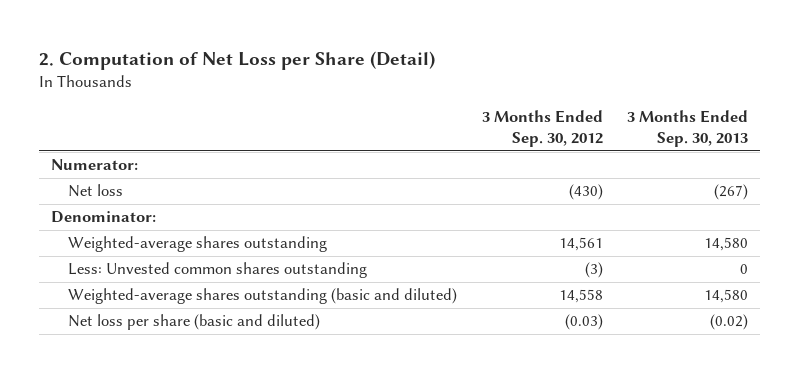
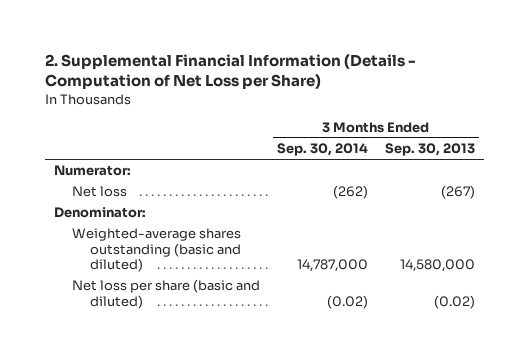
[39,50,436,70] 2. Computation of Net Loss per Share (Detail) -> [45,53,417,89] 2. Supplemental Financial Information (Details - Computation of Net Loss per Share)
[481,109,603,148] 3 Months Ended Sep. 30, 2012 -> none
none -> [276,143,368,157] Sep. 30, 2014
[68,236,328,253] Weighted-average shares outstanding -> none
[68,262,368,279] Less: Unvested common shares outstanding -> none
[703,289,748,304] 14,580 -> [400,258,476,272] 14,580,000

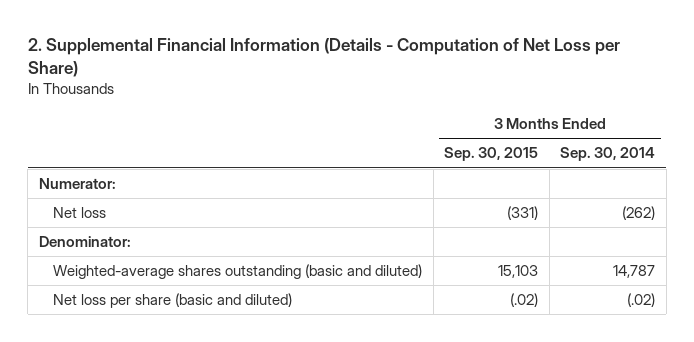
[385,143,476,157] Sep. 30, 2013 -> none
none -> [444,147,539,162] Sep. 30, 2015
[296,258,368,272] 14,787,000 -> [613,265,656,279] 14,787
[326,294,368,309] (0.02) -> [627,293,656,308] (.02)

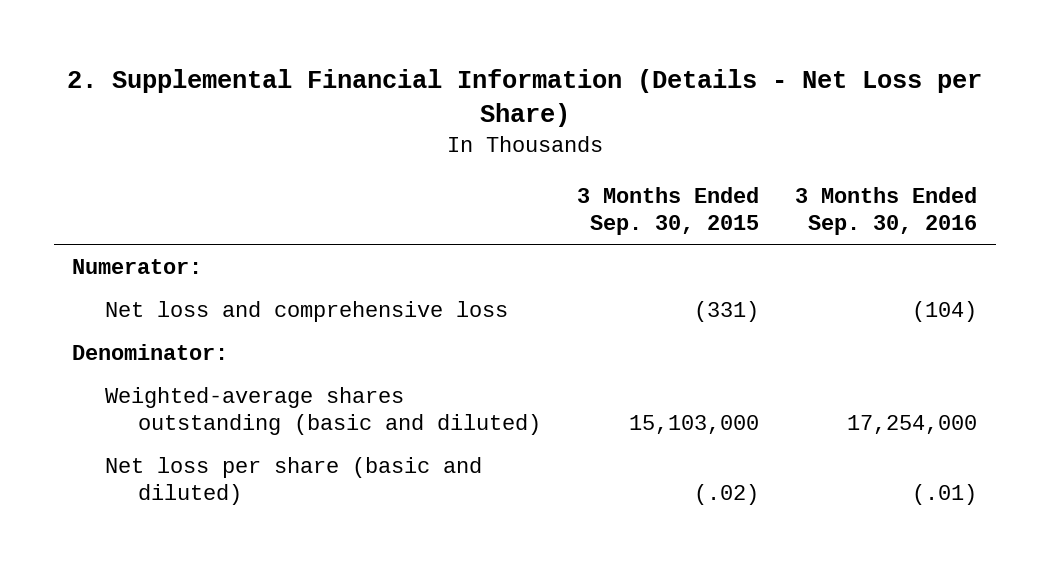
[27,37,620,78] 2. Supplemental Financial Information (Details - Computation of Net Loss per Share) -> [66,69,982,128] 2. Supplemental Financial Information (Details - Net Loss per Share)
[560,147,656,162] Sep. 30, 2014 -> none
none -> [795,186,978,236] 3 Months Ended Sep. 30, 2016
[53,207,107,219] Net loss -> [104,300,508,322] Net loss and comprehensive loss
[498,265,539,279] 15,103 -> [628,414,759,434] 15,103,000

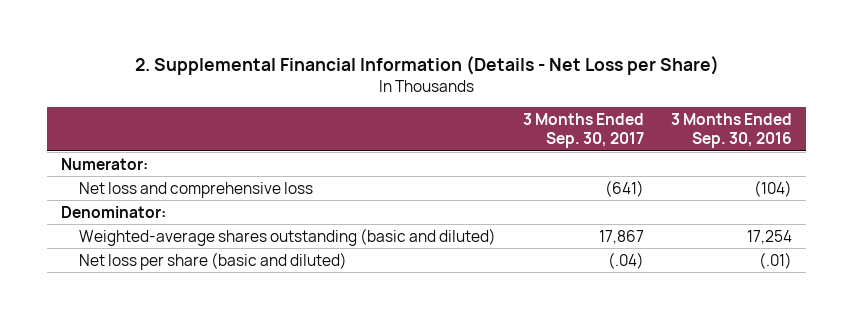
[576,186,759,236] 3 Months Ended Sep. 30, 2015 -> none
none -> [523,112,645,149] 3 Months Ended Sep. 30, 2017
[847,414,978,434] 17,254,000 -> [747,229,793,244] 17,254

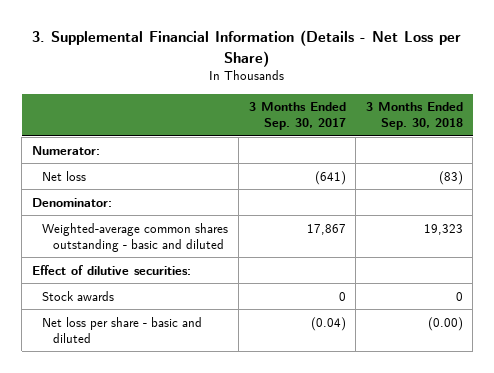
[134,56,719,76] 2. Supplemental Financial Information (Details - Net Loss per Share) -> [32,30,462,67] 3. Supplemental Financial Information (Details - Net Loss per Share)
[671,112,793,149] 3 Months Ended Sep. 30, 2016 -> none
none -> [365,102,463,131] 3 Months Ended Sep. 30, 2018
[78,181,313,198] Net loss and comprehensive loss -> [42,170,87,181] Net loss
[78,227,496,246] Weighted-average shares outstanding (basic and diluted) -> [42,222,229,252] Weighted-average common shares outstanding - basic and diluted
none -> [31,264,191,275] Effect of dilutive securities:
none -> [42,290,115,301] Stock awards
[78,251,347,270] Net loss per share (basic and diluted) -> [42,316,203,343] Net loss per share - basic and diluted
[608,251,645,269] (.04) -> [310,316,346,331] (0.04)

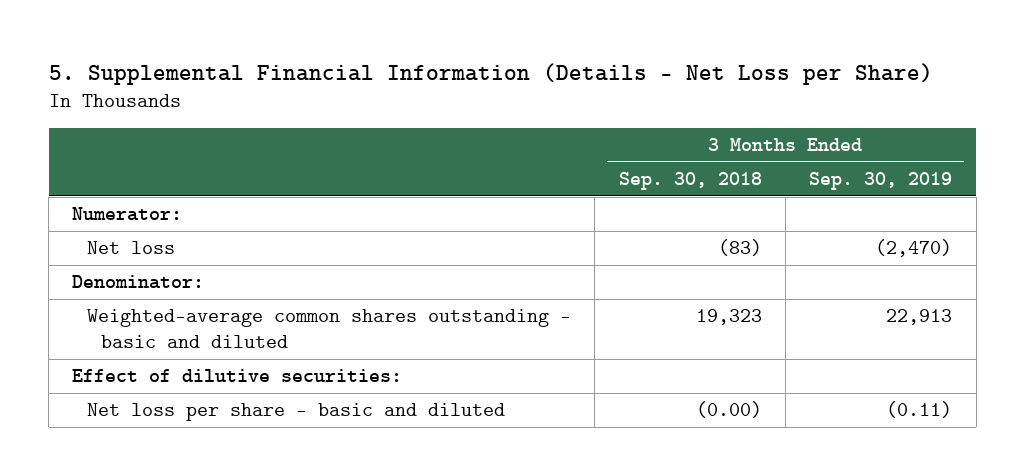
[32,30,462,67] 3. Supplemental Financial Information (Details - Net Loss per Share) -> [48,63,933,86] 5. Supplemental Financial Information (Details - Net Loss per Share)
[248,102,346,131] 3 Months Ended Sep. 30, 2017 -> none
none -> [809,171,953,190] Sep. 30, 2019
[42,290,115,301] Stock awards -> none

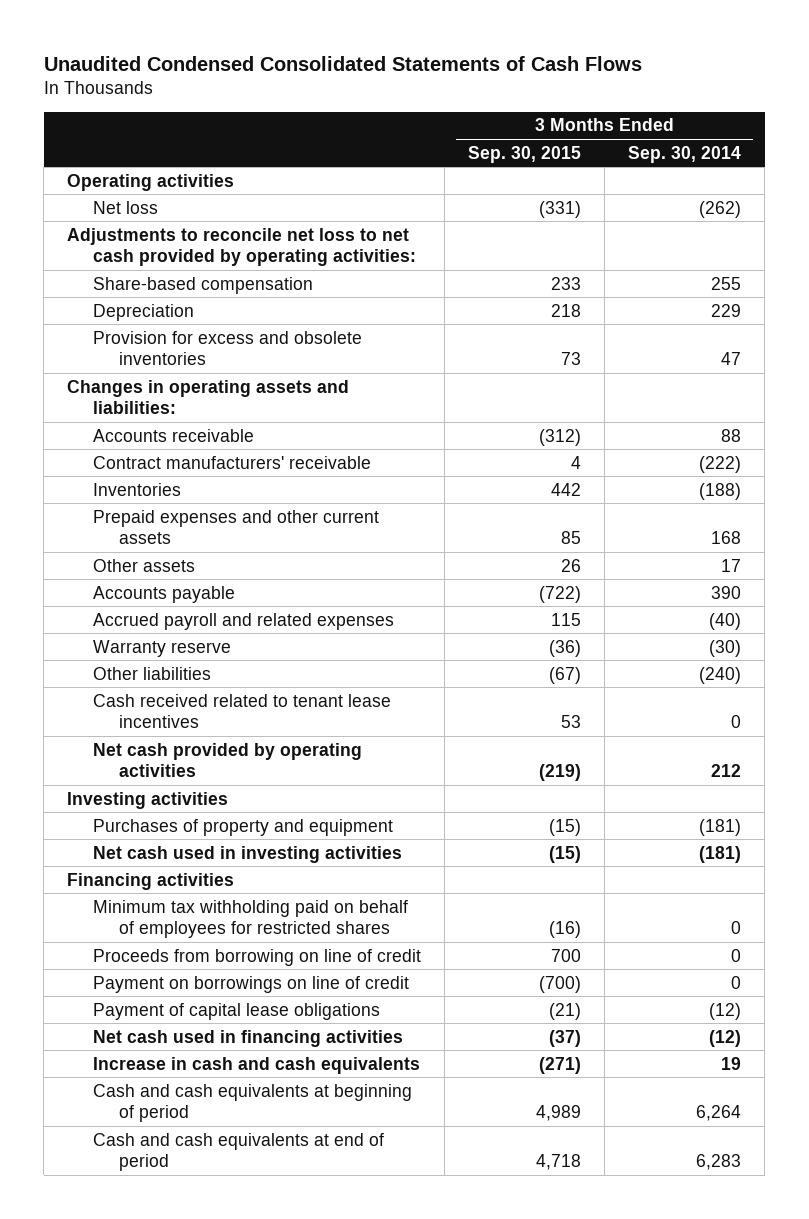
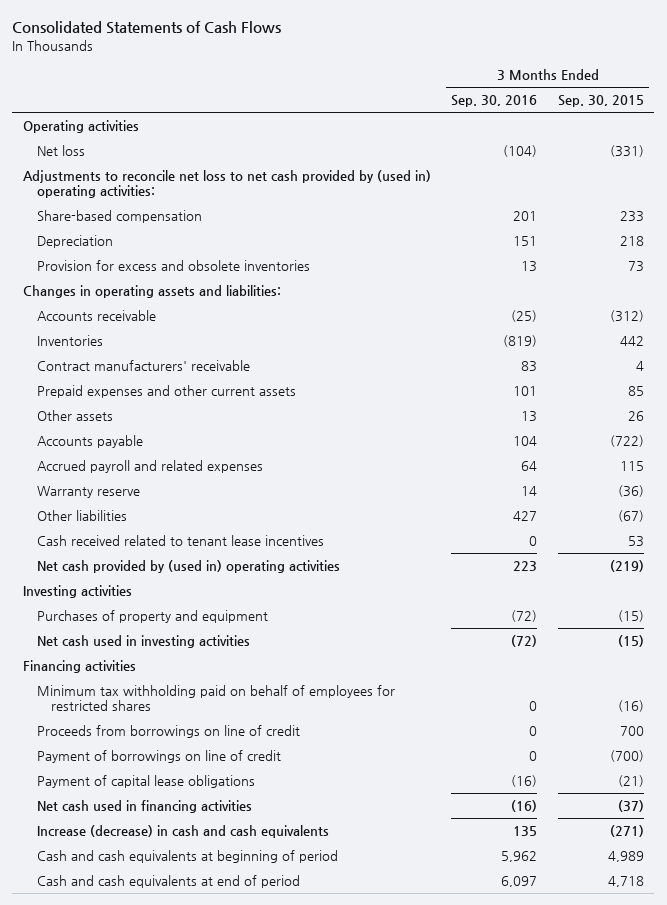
[43,55,642,71] Unaudited Condensed Consolidated Statements of Cash Flows -> [12,21,282,35] Consolidated Statements of Cash Flows
[628,145,742,163] Sep. 30, 2014 -> none
none -> [451,95,538,108] Sep. 30, 2016
[67,227,417,267] Adjustments to reconcile net loss to net cash provided by operating activities: -> [22,169,431,199] Adjustments to reconcile net loss to net cash provided by (used in) operating activities:
[93,455,372,469] Contract manufacturers' receivable -> [36,359,250,371] Contract manufacturers' receivable
[93,742,363,778] Net cash provided by operating activities -> [36,559,340,573] Net cash provided by (used in) operating activities
[93,948,422,966] Proceeds from borrowing on line of credit -> [36,724,300,738] Proceeds from borrowings on line of credit
[93,975,410,993] Payment on borrowings on line of credit -> [36,749,281,763] Payment of borrowings on line of credit
[93,1056,421,1074] Increase in cash and cash equivalents -> [36,824,329,838] Increase (decrease) in cash and cash equivalents

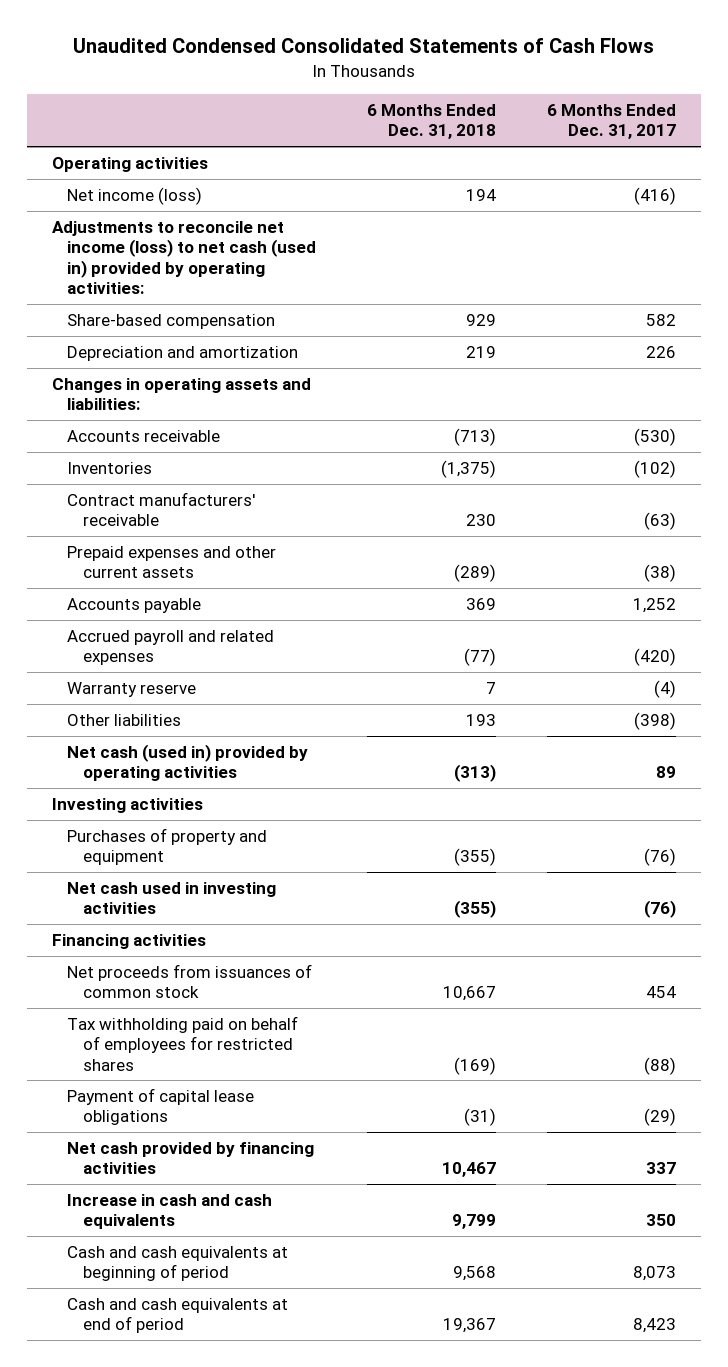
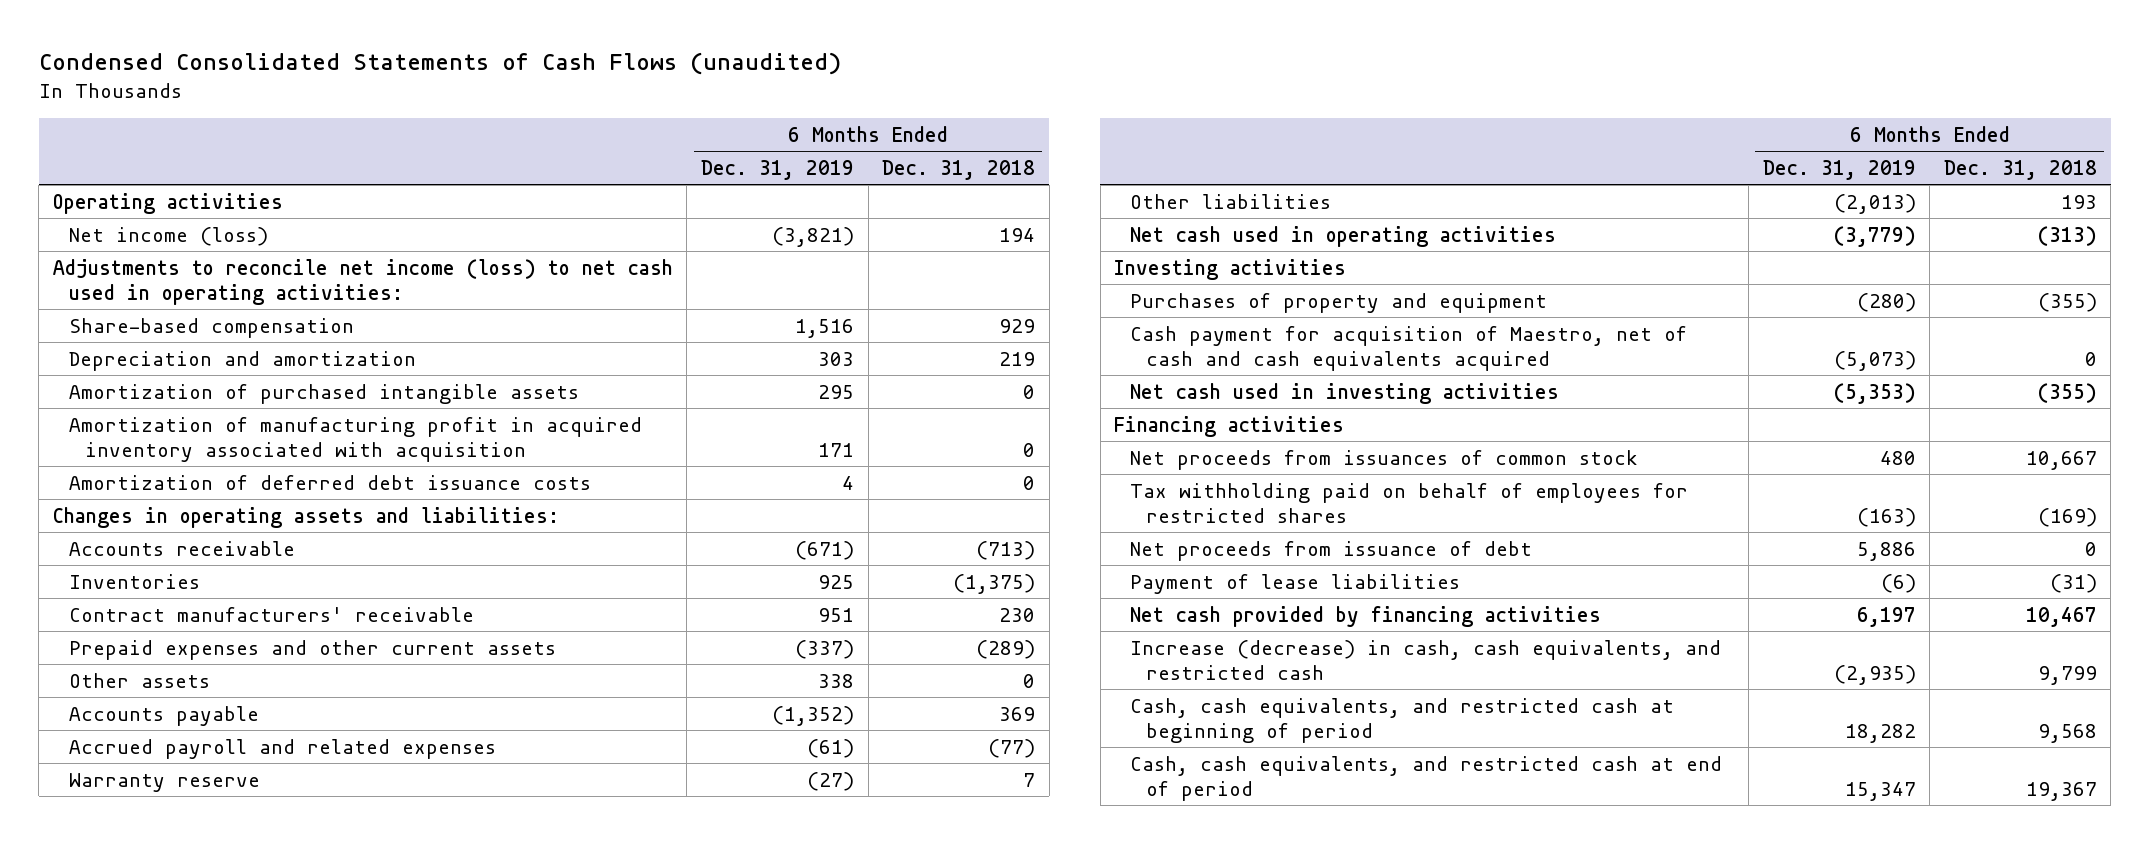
[72,38,654,54] Unaudited Condensed Consolidated Statements of Cash Flows -> [38,52,841,76] Condensed Consolidated Statements of Cash Flows (unaudited)
[546,103,676,140] 6 Months Ended Dec. 31, 2017 -> none
none -> [700,159,854,180] Dec. 31, 2019
[52,220,317,295] Adjustments to reconcile net income (loss) to net cash (used in) provided by operating activities: -> [52,258,673,305] Adjustments to reconcile net income (loss) to net cash used in operating activities:
none -> [68,383,579,404] Amortization of purchased intangible assets
none -> [68,416,642,462] Amortization of manufacturing profit in acquired inventory associated with acquisition
none -> [68,474,591,490] Amortization of deferred debt issuance costs
none -> [68,672,210,688] Other assets
[67,743,309,782] Net cash (used in) provided by operating activities -> [1130,225,1557,247] Net cash used in operating activities
none -> [1130,325,1688,371] Cash payment for acquisition of Maestro, net of cash and cash equivalents acquired
none -> [1130,540,1533,561] Net proceeds from issuance of debt
[67,1087,255,1126] Payment of capital lease obligations -> [1130,573,1461,594] Payment of lease liabilities
[67,1193,273,1230] Increase in cash and cash equivalents -> [1130,639,1722,680] Increase (decrease) in cash, cash equivalents, and restricted cash
[67,1245,289,1282] Cash and cash equivalents at beginning of period -> [1130,697,1675,743] Cash, cash equivalents, and restricted cash at beginning of period
[67,1297,289,1334] Cash and cash equivalents at end of period -> [1130,755,1723,801] Cash, cash equivalents, and restricted cash at end of period

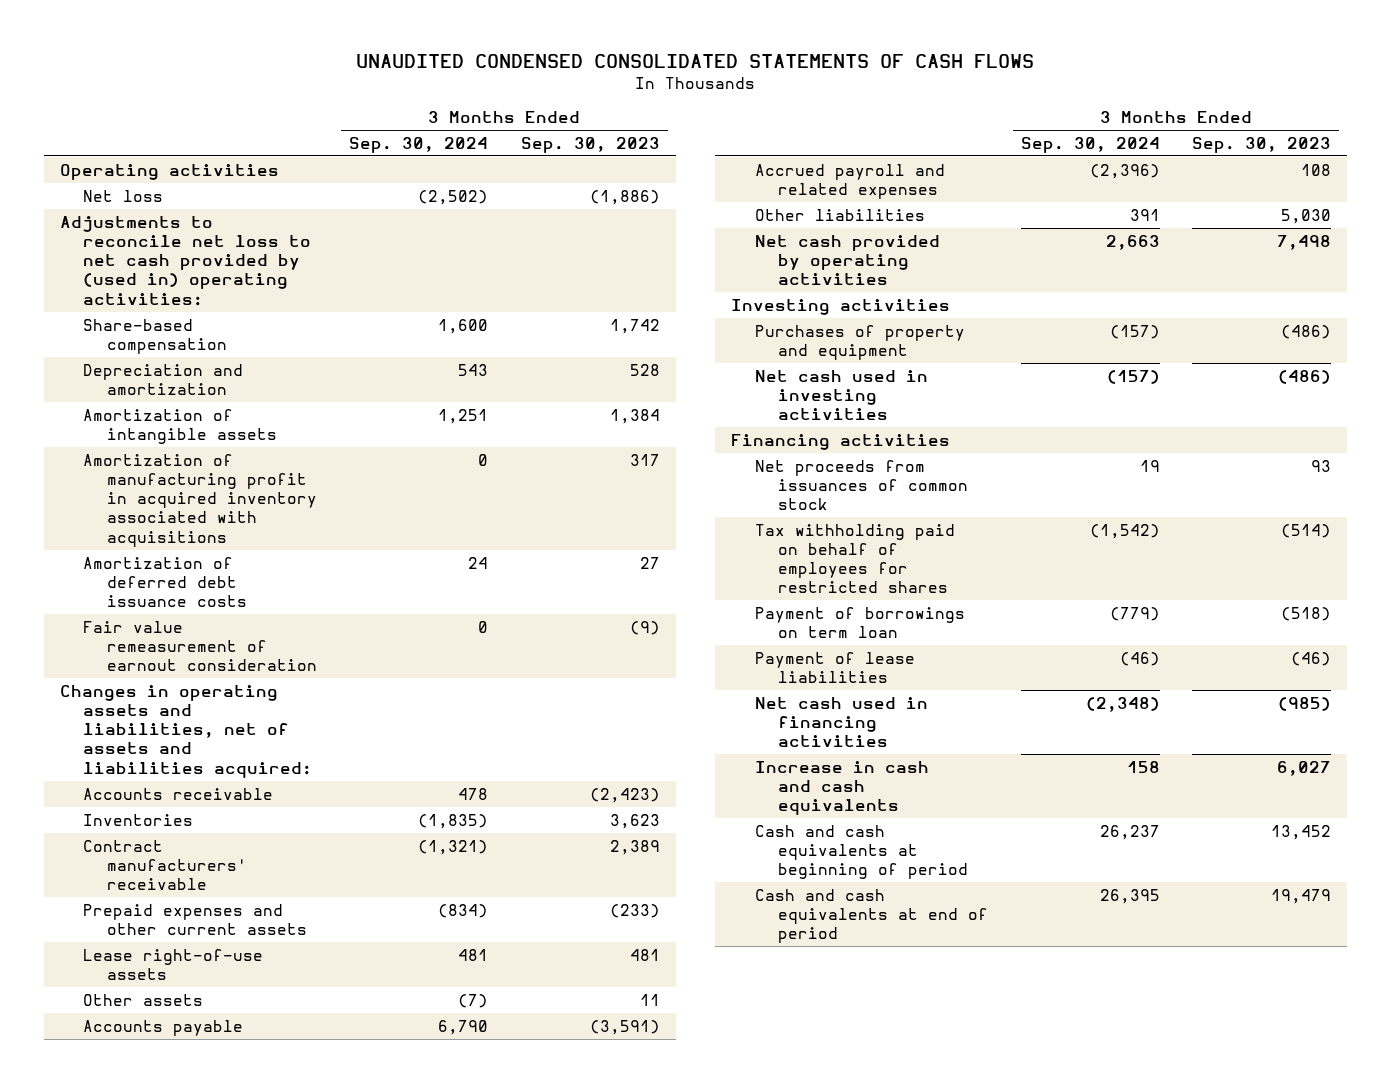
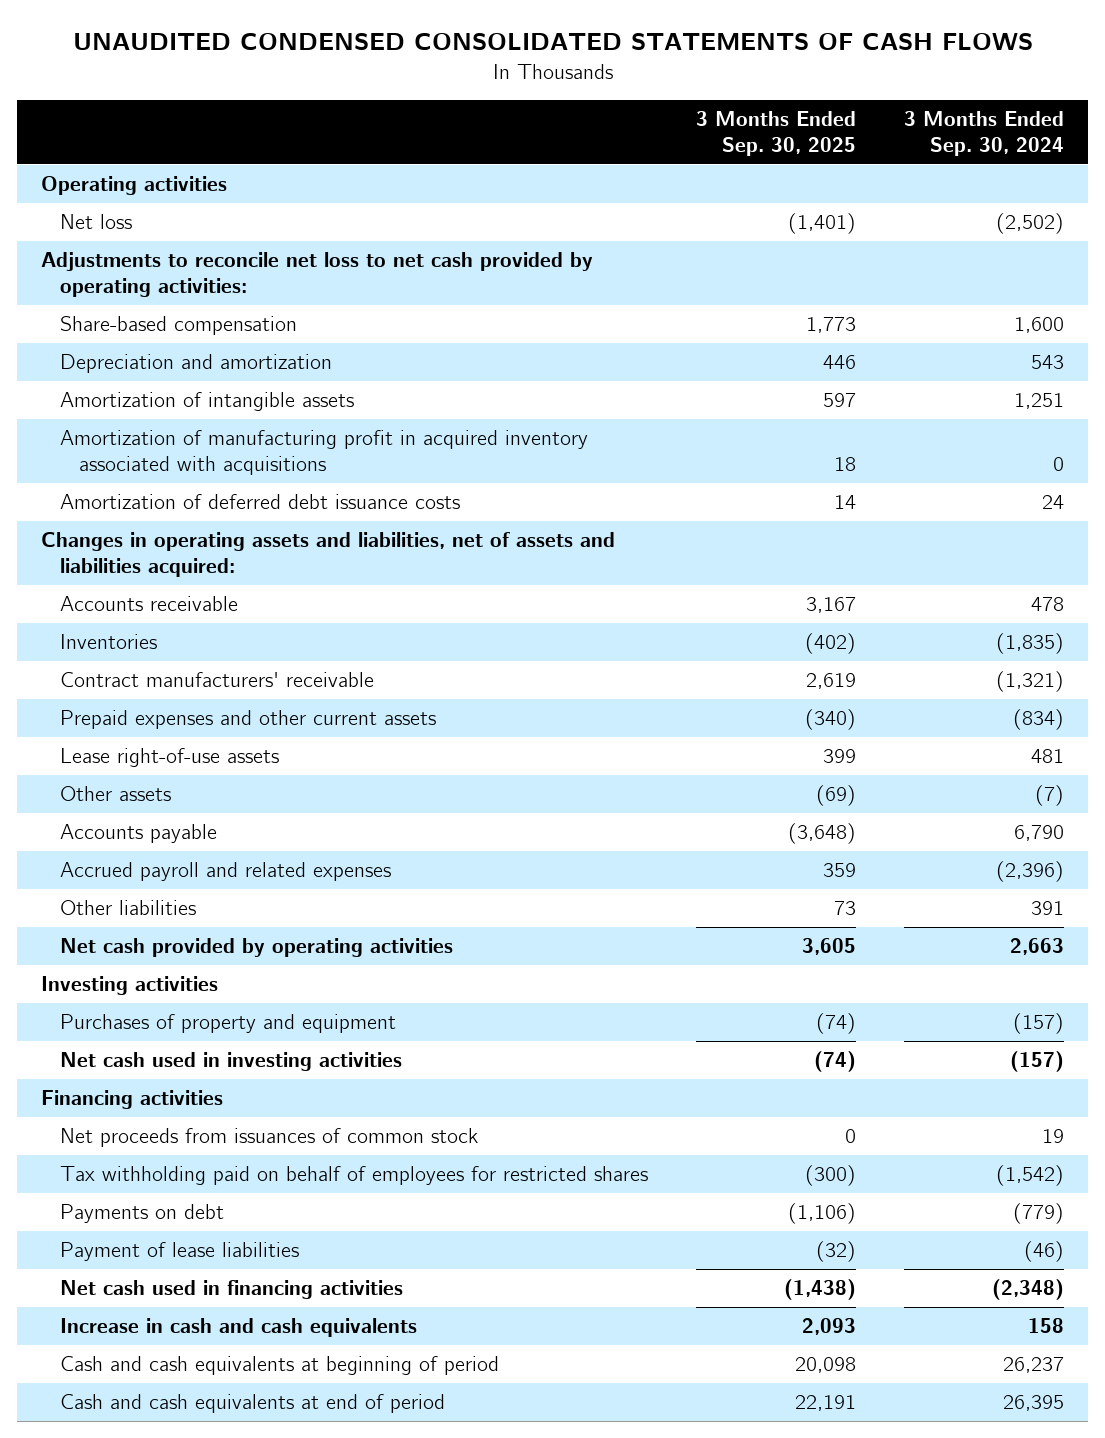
[520,136,660,153] Sep. 30, 2023 -> none
none -> [695,111,856,156] 3 Months Ended Sep. 30, 2025
[59,215,312,306] Adjustments to reconcile net loss to net cash provided by (used in) operating activities: -> [41,252,594,297] Adjustments to reconcile net loss to net cash provided by operating activities:
[83,620,318,672] Fair value remeasurement of earnout consideration -> none
[754,606,965,639] Payment of borrowings on term loan -> [60,1204,225,1224] Payments on debt

